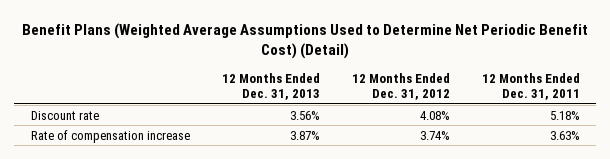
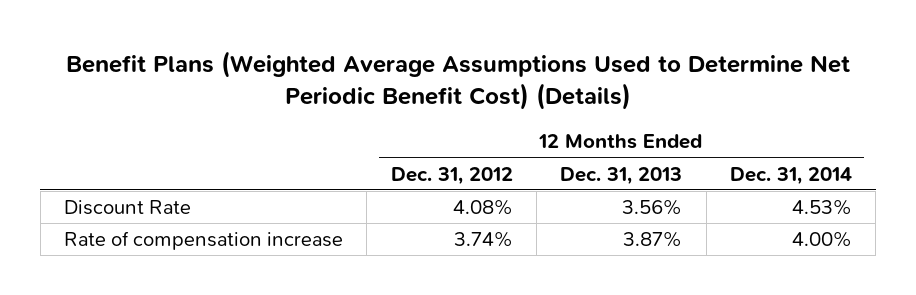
[22,22,589,60] Benefit Plans (Weighted Average Assumptions Used to Determine Net Periodic Benefit Cost) (Detail) -> [65,51,850,111] Benefit Plans (Weighted Average Assumptions Used to Determine Net Periodic Benefit Cost) (Details)
[481,72,580,101] 12 Months Ended Dec. 31, 2011 -> none
none -> [729,166,852,185] Dec. 31, 2014
[30,110,99,120] Discount rate -> [63,200,191,216] Discount Rate

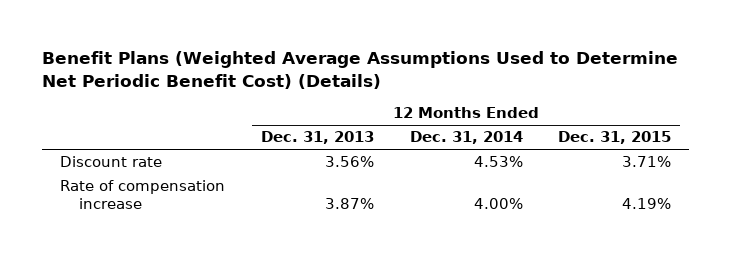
[390,166,513,185] Dec. 31, 2012 -> none
none -> [558,131,672,145] Dec. 31, 2015
[63,200,191,216] Discount Rate -> [60,156,163,168] Discount rate

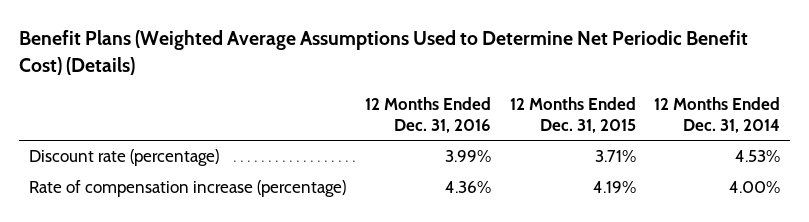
[260,131,374,145] Dec. 31, 2013 -> none
none -> [364,96,491,133] 12 Months Ended Dec. 31, 2016
[60,156,163,168] Discount rate -> [28,149,219,167] Discount rate (percentage)
[60,180,226,209] Rate of compensation increase -> [28,180,346,198] Rate of compensation increase (percentage)

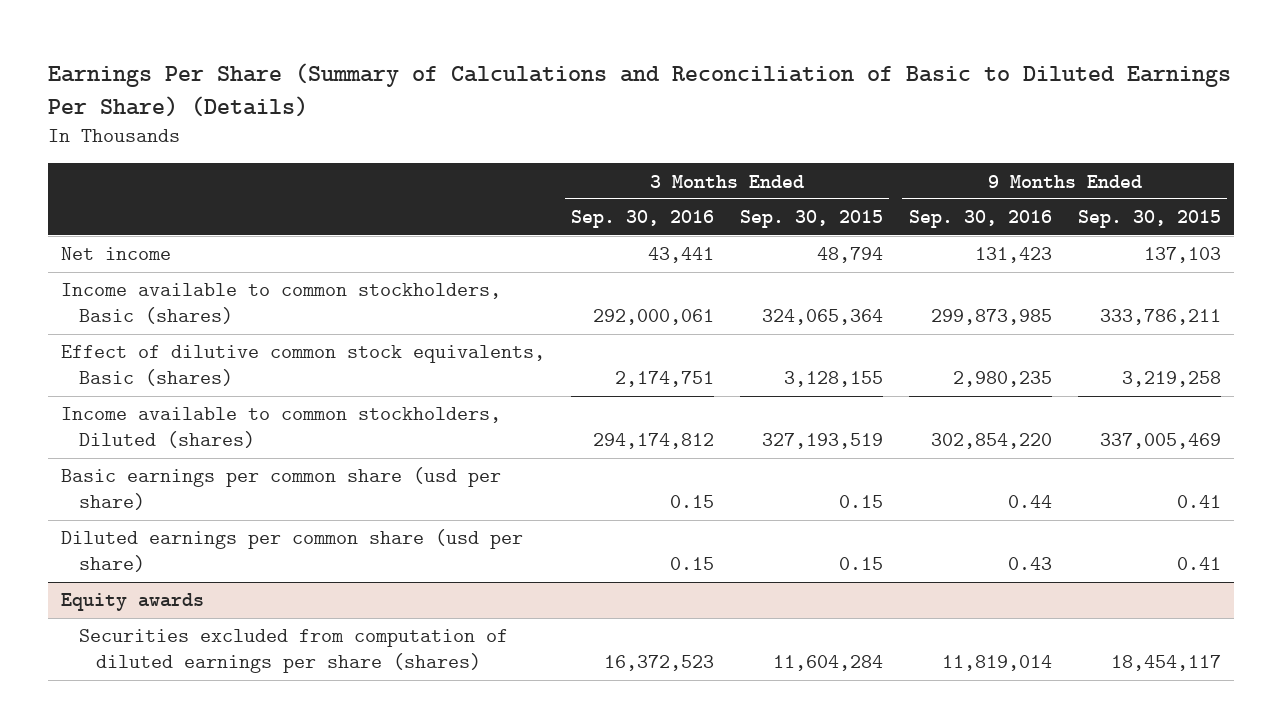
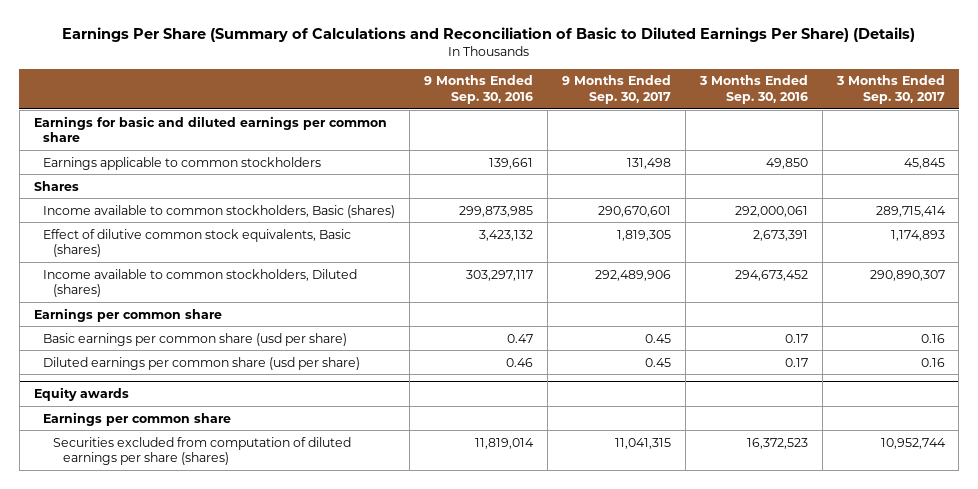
[739,210,883,229] Sep. 30, 2015 -> none
[1077,210,1221,229] Sep. 30, 2015 -> none
none -> [562,75,672,104] 9 Months Ended Sep. 30, 2017
none -> [835,75,945,104] 3 Months Ended Sep. 30, 2017
[61,247,172,261] Net income -> none
none -> [33,115,387,143] Earnings for basic and diluted earnings per common share
none -> [43,156,322,170] Earnings applicable to common stockholders
none -> [33,180,79,191] Shares
[614,371,714,388] 2,174,751 -> [752,229,808,241] 2,673,391
[952,371,1052,388] 2,980,235 -> [479,229,534,241] 3,423,132
[592,433,714,450] 294,174,812 -> [734,269,808,281] 294,673,452
[930,433,1052,450] 302,854,220 -> [466,269,534,281] 303,297,117
none -> [33,307,222,322] Earnings per common share
[669,495,714,509] 0.15 -> [784,333,808,343] 0.17
[1007,495,1052,509] 0.44 -> [507,333,534,343] 0.47
[669,557,714,571] 0.15 -> [784,357,808,367] 0.17
[1007,557,1052,571] 0.43 -> [506,357,534,367] 0.46
none -> [43,411,232,426] Earnings per common share

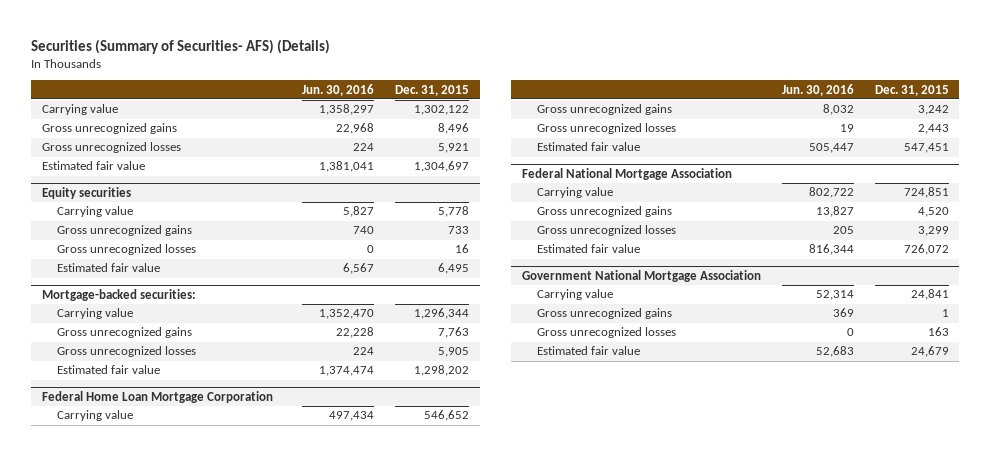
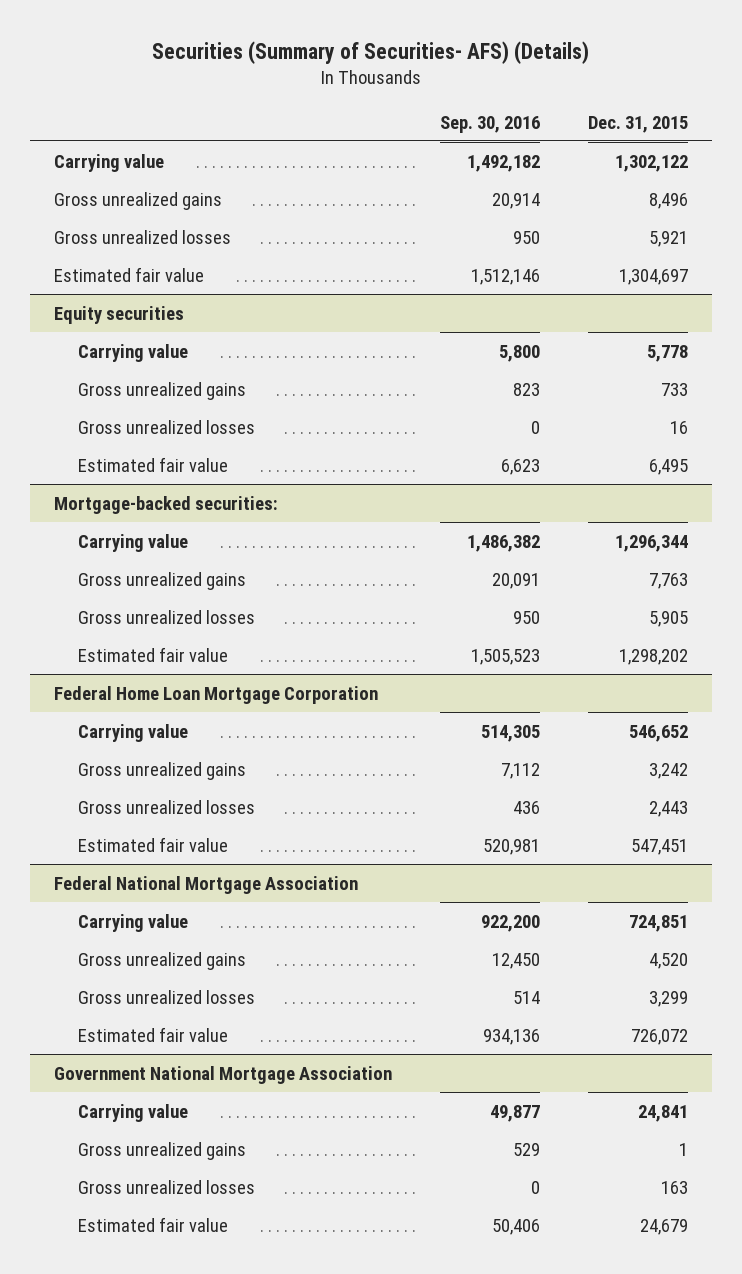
[302,83,375,96] Jun. 30, 2016 -> none
none -> [440,115,541,133] Sep. 30, 2016
[41,123,177,135] Gross unrecognized gains -> [53,191,222,210] Gross unrealized gains
[41,142,181,154] Gross unrecognized losses -> [53,229,231,244] Gross unrealized losses
[57,225,193,237] Gross unrecognized gains -> [77,381,246,400] Gross unrealized gains
[57,244,197,256] Gross unrecognized losses -> [77,419,255,434] Gross unrealized losses
[57,327,193,339] Gross unrecognized gains -> [77,571,246,590] Gross unrealized gains
[57,346,197,358] Gross unrecognized losses -> [77,609,255,624] Gross unrealized losses
[537,104,673,116] Gross unrecognized gains -> [77,761,246,780] Gross unrealized gains
[537,123,677,135] Gross unrecognized losses -> [77,799,255,814] Gross unrealized losses
[537,206,673,218] Gross unrecognized gains -> [77,951,246,970] Gross unrealized gains
[537,225,677,237] Gross unrecognized losses -> [77,989,255,1004] Gross unrealized losses
[537,308,673,320] Gross unrecognized gains -> [77,1141,246,1160] Gross unrealized gains
[537,327,677,339] Gross unrecognized losses -> [77,1179,255,1194] Gross unrealized losses

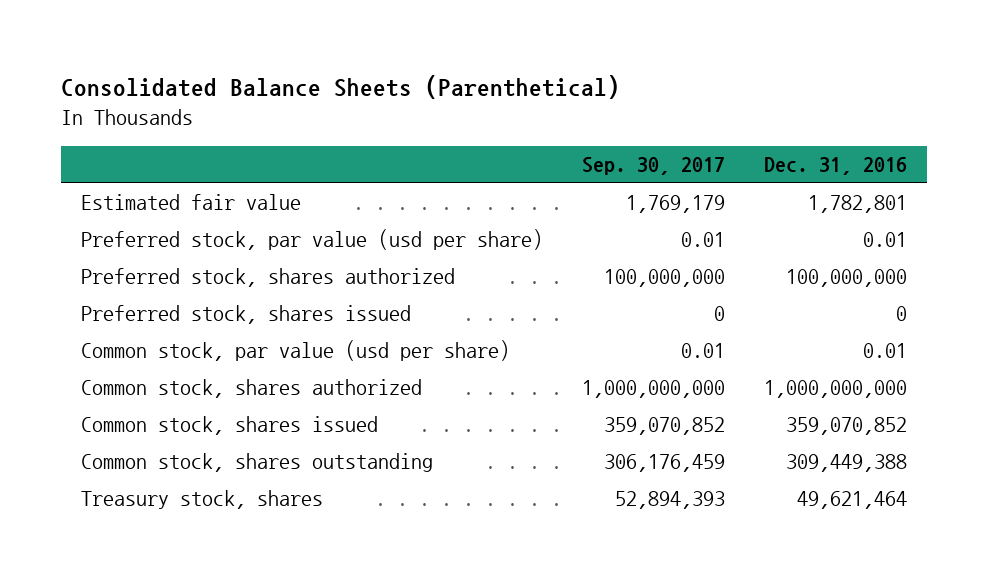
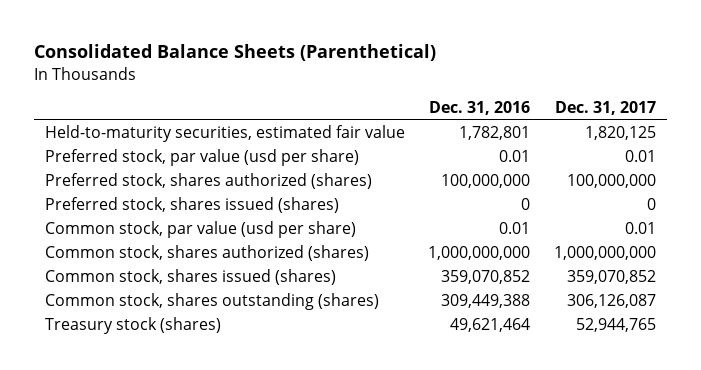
[582,157,726,176] Sep. 30, 2017 -> none
none -> [554,100,656,115] Dec. 31, 2017
[80,194,301,211] Estimated fair value -> [45,124,406,142] Held-to-maturity securities, estimated fair value
[80,268,455,288] Preferred stock, shares authorized -> [45,172,373,189] Preferred stock, shares authorized (shares)
[80,305,411,325] Preferred stock, shares issued -> [45,196,340,213] Preferred stock, shares issued (shares)
[80,379,422,399] Common stock, shares authorized -> [45,244,370,261] Common stock, shares authorized (shares)
[80,416,378,436] Common stock, shares issued -> [45,268,337,285] Common stock, shares issued (shares)
[80,453,433,473] Common stock, shares outstanding -> [45,292,380,310] Common stock, shares outstanding (shares)
[80,490,323,510] Treasury stock, shares -> [45,316,222,334] Treasury stock (shares)

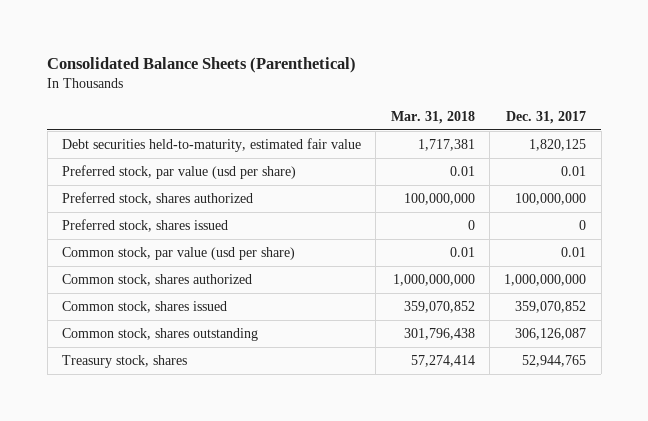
[429,100,531,115] Dec. 31, 2016 -> none
none -> [390,110,475,124] Mar. 31, 2018
[45,124,406,142] Held-to-maturity securities, estimated fair value -> [62,138,362,153] Debt securities held-to-maturity, estimated fair value
[45,172,373,189] Preferred stock, shares authorized (shares) -> [62,192,254,206] Preferred stock, shares authorized
[45,196,340,213] Preferred stock, shares issued (shares) -> [62,219,229,233] Preferred stock, shares issued
[45,244,370,261] Common stock, shares authorized (shares) -> [62,274,253,287] Common stock, shares authorized
[45,268,337,285] Common stock, shares issued (shares) -> [62,301,228,314] Common stock, shares issued
[45,292,380,310] Common stock, shares outstanding (shares) -> [62,328,259,342] Common stock, shares outstanding
[45,316,222,334] Treasury stock (shares) -> [62,355,188,369] Treasury stock, shares

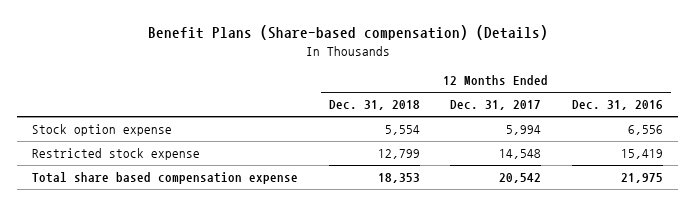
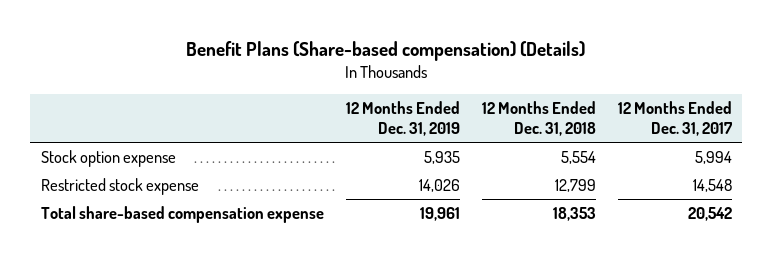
[572,100,664,111] Dec. 31, 2016 -> none
none -> [345,101,460,136] 12 Months Ended Dec. 31, 2019
[31,172,298,185] Total share based compensation expense -> [41,206,325,224] Total share-based compensation expense

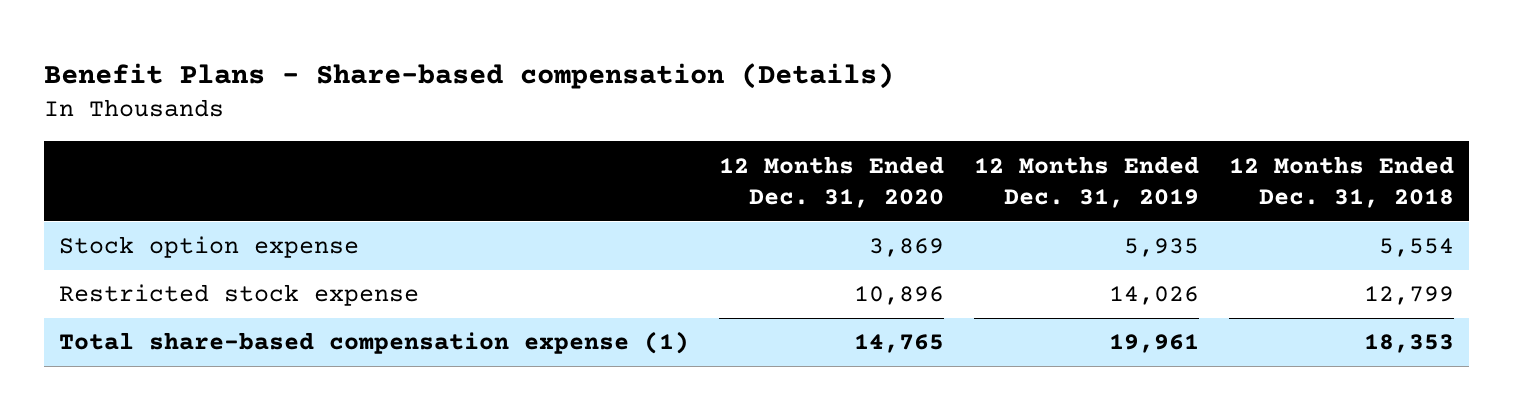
[186,40,586,61] Benefit Plans (Share-based compensation) (Details) -> [43,62,894,89] Benefit Plans - Share-based compensation (Details)
[617,101,733,136] 12 Months Ended Dec. 31, 2017 -> none
none -> [718,155,944,209] 12 Months Ended Dec. 31, 2020
[41,206,325,224] Total share-based compensation expense -> [58,331,689,355] Total share-based compensation expense (1)

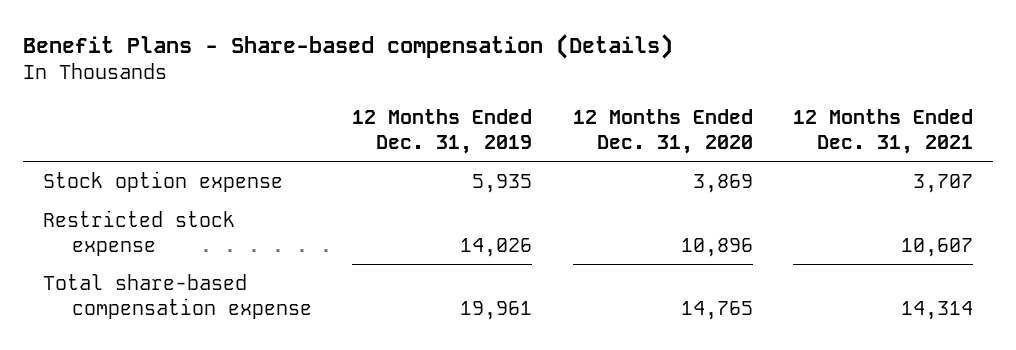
[1228,155,1454,209] 12 Months Ended Dec. 31, 2018 -> none
none -> [793,109,974,154] 12 Months Ended Dec. 31, 2021
[58,331,689,355] Total share-based compensation expense (1) -> [42,274,312,319] Total share-based compensation expense

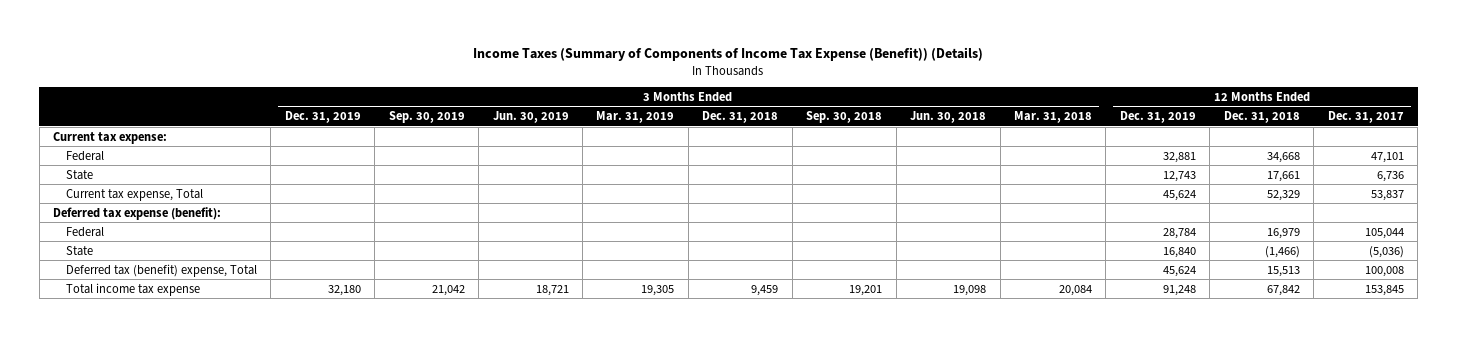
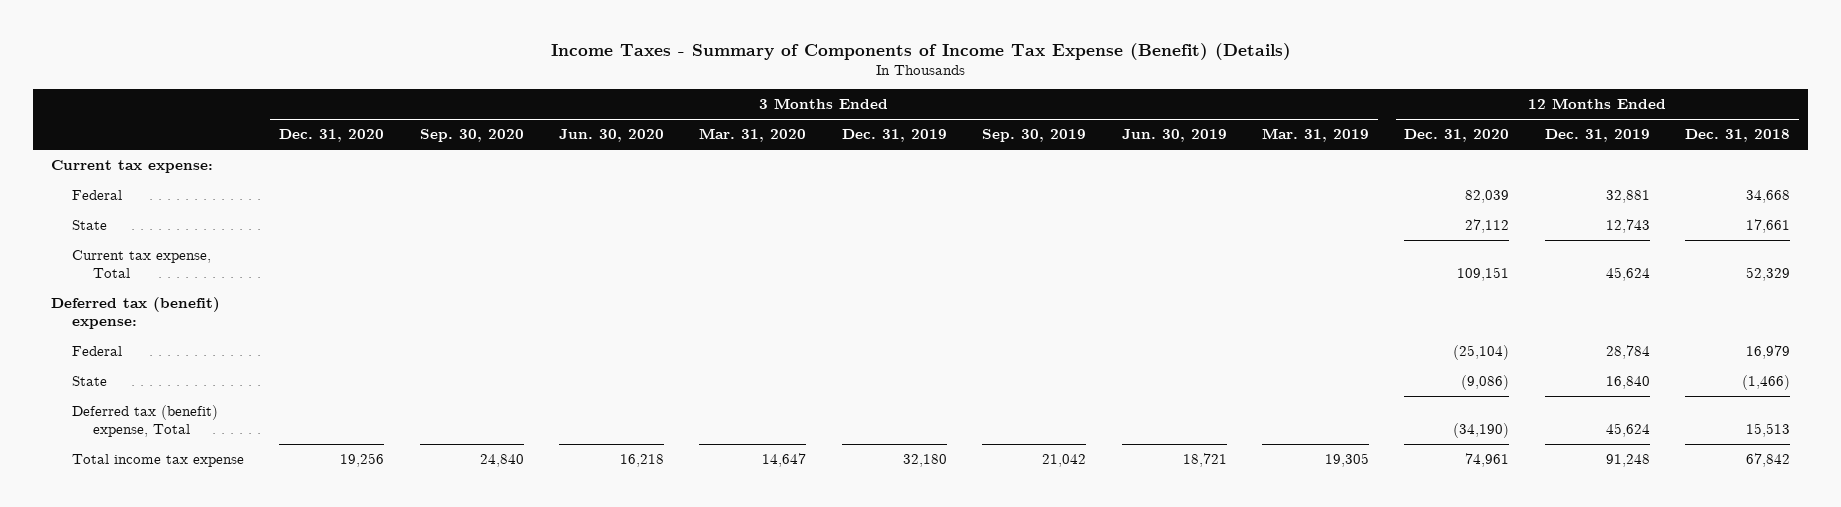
[473,47,984,62] Income Taxes (Summary of Components of Income Tax Expense (Benefit)) (Details) -> [550,42,1291,60] Income Taxes - Summary of Components of Income Tax Expense (Benefit) (Details)
[702,110,779,123] Dec. 31, 2018 -> none
[806,110,883,123] Sep. 30, 2018 -> none
[910,110,987,123] Jun. 30, 2018 -> none
[1014,110,1093,123] Mar. 31, 2018 -> none
[1327,110,1404,123] Dec. 31, 2017 -> none
none -> [279,129,385,143] Dec. 31, 2020
none -> [419,129,524,143] Sep. 30, 2020
none -> [558,129,664,143] Jun. 30, 2020
none -> [699,128,807,143] Mar. 31, 2020
none -> [1404,129,1510,143] Dec. 31, 2020
[52,206,221,220] Deferred tax expense (benefit): -> [50,296,220,330] Deferred tax (benefit) expense:

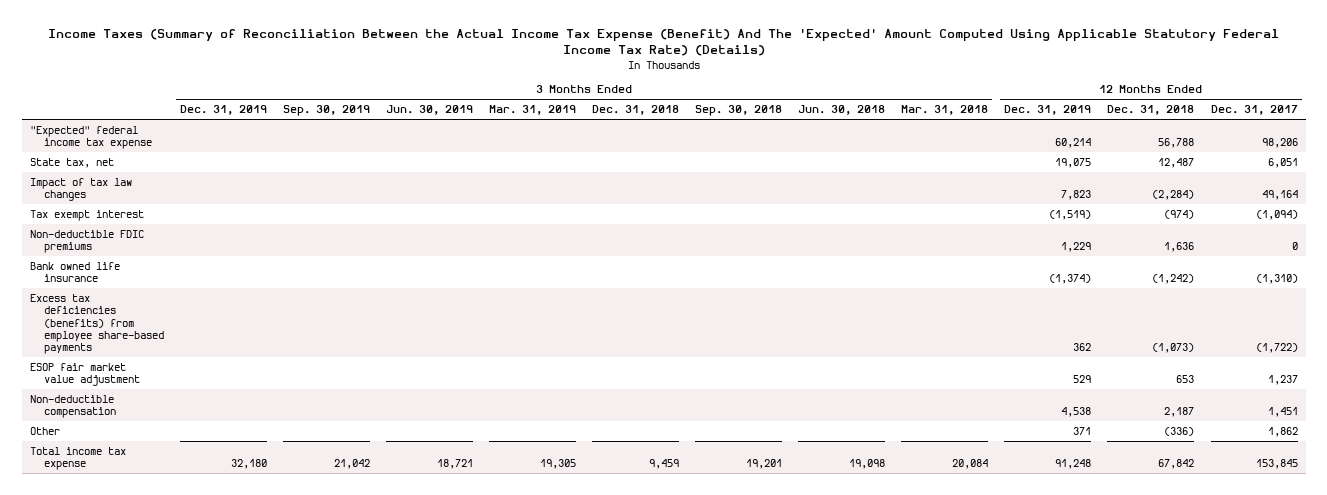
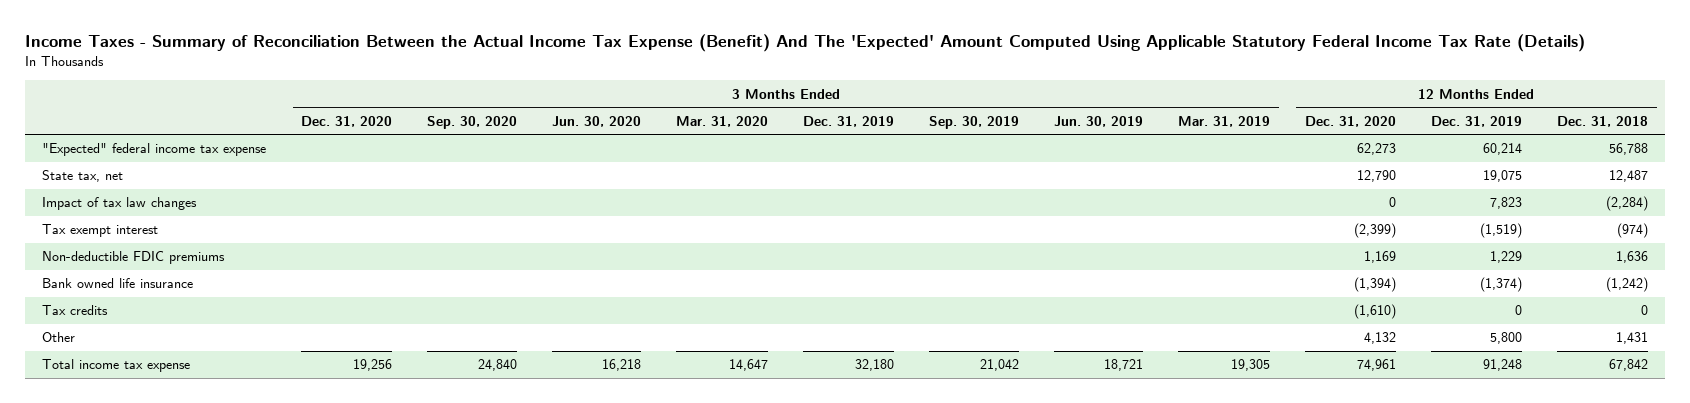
[47,27,1279,57] Income Taxes (Summary of Reconciliation Between the Actual Income Tax Expense (Benefit) And The 'Expected' Amount Computed Using Applicable Statutory Federal Income Tax Rate) (Details) -> [24,34,1585,53] Income Taxes - Summary of Reconciliation Between the Actual Income Tax Expense (Benefit) And The 'Expected' Amount Computed Using Applicable Statutory Federal Income Tax Rate (Details)
[592,105,680,116] Dec. 31, 2018 -> none
[695,105,783,117] Sep. 30, 2018 -> none
[798,105,886,116] Jun. 30, 2018 -> none
[901,105,989,116] Mar. 31, 2018 -> none
[1210,105,1298,116] Dec. 31, 2017 -> none
none -> [301,115,393,127] Dec. 31, 2020
none -> [427,115,518,129] Sep. 30, 2020
none -> [552,115,642,127] Jun. 30, 2020
none -> [676,115,769,127] Mar. 31, 2020
none -> [1304,115,1396,127] Dec. 31, 2020
[29,294,164,355] Excess tax deficiencies (benefits) from employee share-based payments -> none
[29,363,140,387] ESOP fair market value adjustment -> none
[29,395,116,419] Non-deductible compensation -> none
none -> [42,305,109,316] Tax credits
[1073,427,1092,436] 371 -> [1489,332,1522,345] 5,800
[1164,427,1195,437] (336) -> [1615,332,1648,345] 1,431

